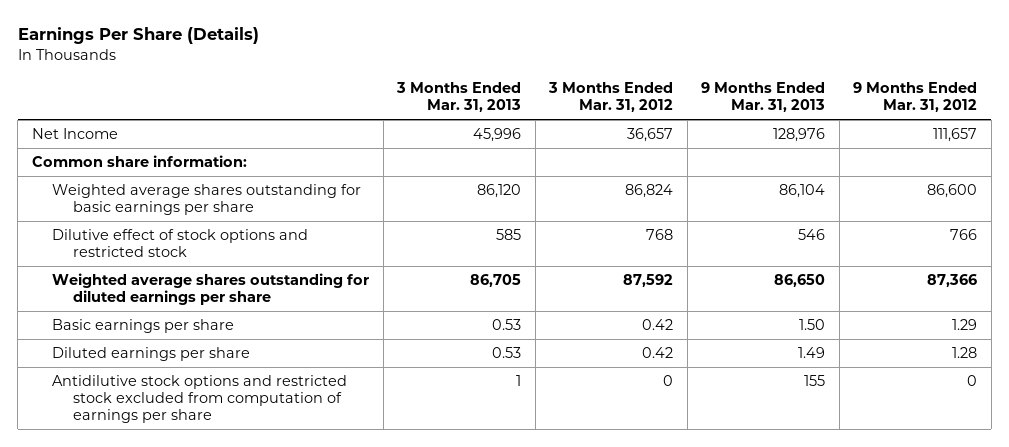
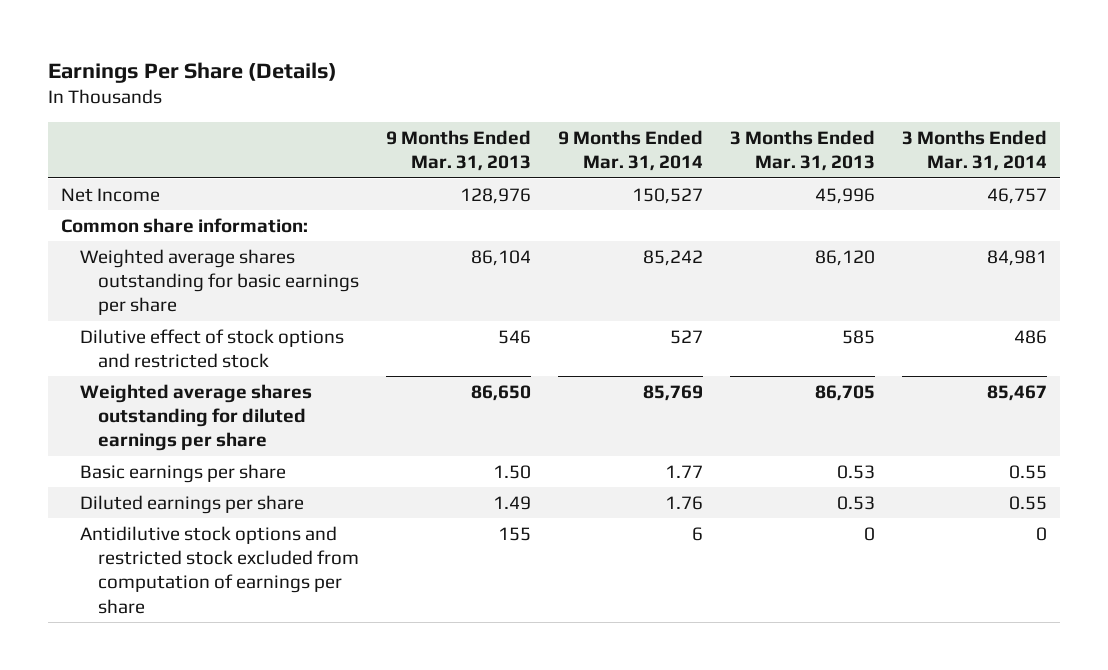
[548,82,674,113] 3 Months Ended Mar. 31, 2012 -> none
[853,82,978,113] 9 Months Ended Mar. 31, 2012 -> none
none -> [557,130,703,172] 9 Months Ended Mar. 31, 2014
none -> [901,130,1047,172] 3 Months Ended Mar. 31, 2014
[516,374,522,386] 1 -> [863,526,875,541] 0

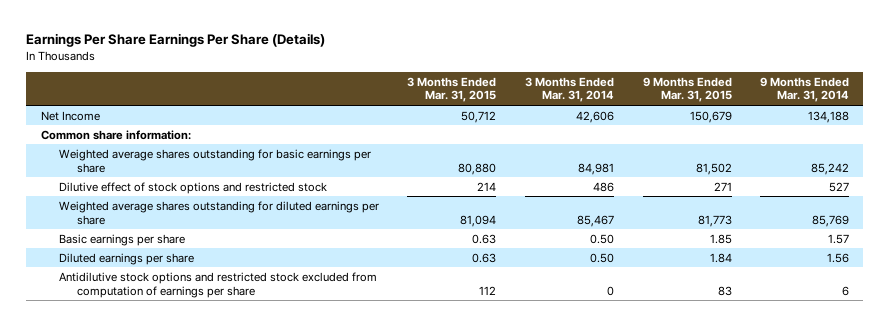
[47,61,337,83] Earnings Per Share (Details) -> [26,33,326,48] Earnings Per Share Earnings Per Share (Details)
[385,130,531,172] 9 Months Ended Mar. 31, 2013 -> none
[729,130,875,172] 3 Months Ended Mar. 31, 2013 -> none
none -> [407,76,497,103] 3 Months Ended Mar. 31, 2015
none -> [642,76,732,103] 9 Months Ended Mar. 31, 2015
[631,187,703,204] 150,527 -> [808,110,850,123] 134,188
[986,187,1047,204] 46,757 -> [575,110,614,123] 42,606
[664,464,703,478] 1.77 -> [828,233,850,244] 1.57
[1008,464,1047,479] 0.55 -> [589,233,614,244] 0.50
[664,495,703,510] 1.76 -> [827,252,850,263] 1.56
[1008,495,1047,510] 0.55 -> [589,252,614,263] 0.50

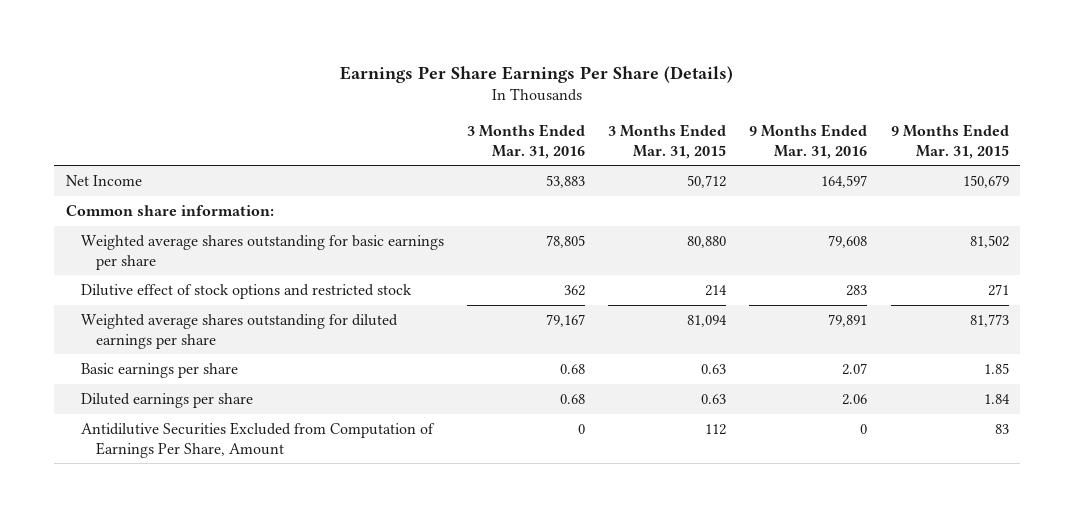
[524,76,614,103] 3 Months Ended Mar. 31, 2014 -> none
[760,76,850,103] 9 Months Ended Mar. 31, 2014 -> none
none -> [467,124,586,159] 3 Months Ended Mar. 31, 2016
none -> [749,124,868,159] 9 Months Ended Mar. 31, 2016
[58,271,377,298] Antidilutive stock options and restricted stock excluded from computation of earnings per share -> [81,422,436,458] Antidilutive Securities Excluded from Computation of Earnings Per Share, Amount

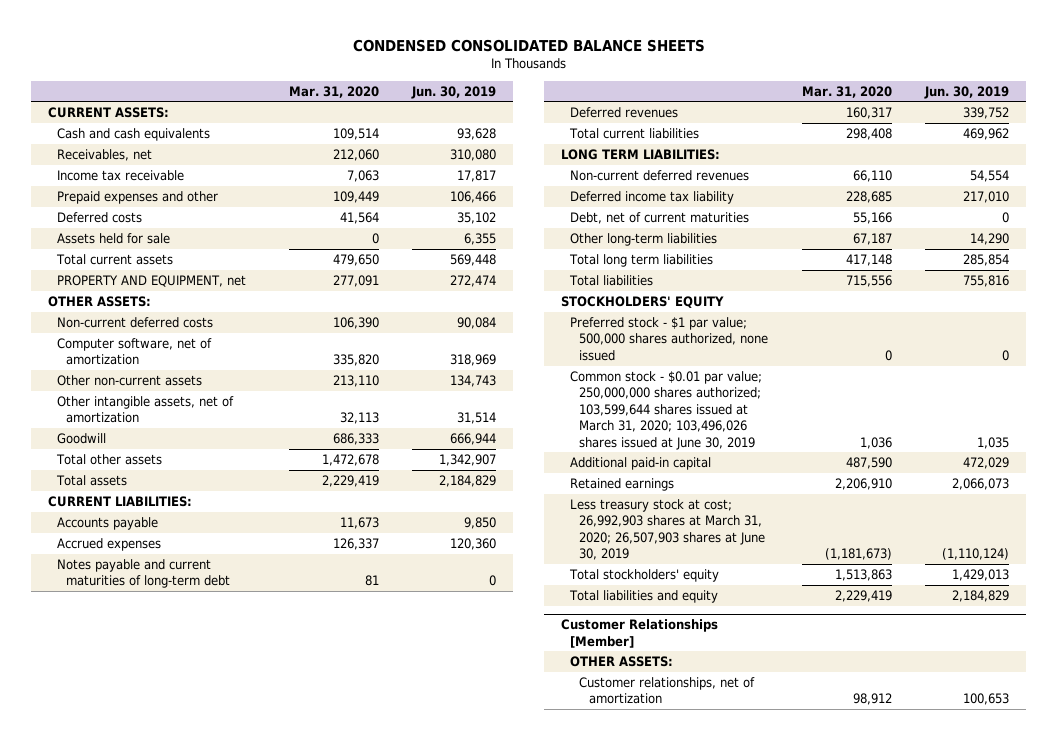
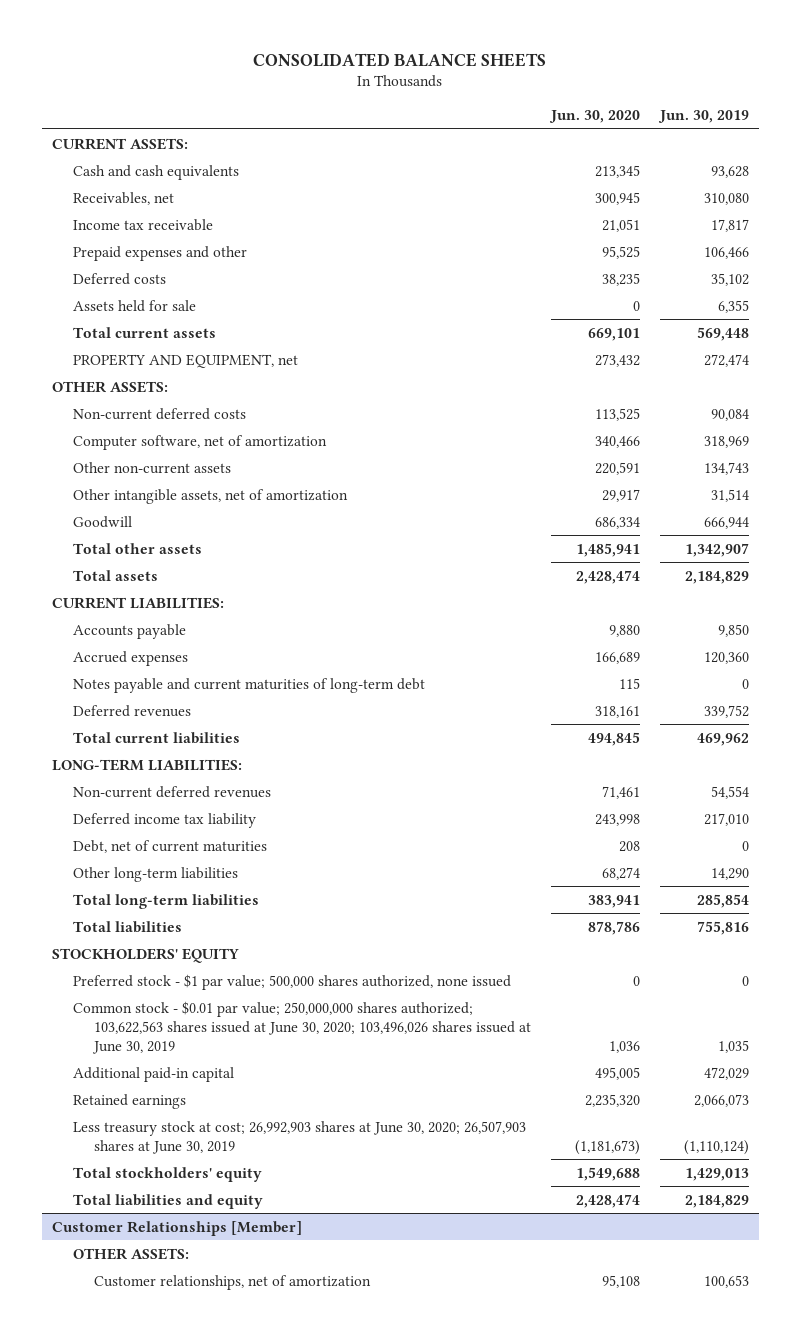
[352,39,705,53] CONDENSED CONSOLIDATED BALANCE SHEETS -> [253,52,547,67] CONSOLIDATED BALANCE SHEETS
[288,85,379,98] Mar. 31, 2020 -> none
none -> [549,110,641,124] Jun. 30, 2020
[561,148,721,160] LONG TERM LIABILITIES: -> [51,758,242,771] LONG-TERM LIABILITIES:
[569,253,714,267] Total long term liabilities -> [73,893,260,909] Total long-term liabilities
[570,370,763,450] Common stock - $0.01 par value; 250,000,000 shares authorized; 103,599,644 shares issued at March 31, 2020; 103,496,026 shares issued at June 30, 2019 -> [73,1000,532,1054] Common stock - $0.01 par value; 250,000,000 shares authorized; 103,622,563 shares issued at June 30, 2020; 103,496,026 shares issued at June 30, 2019
[570,498,766,561] Less treasury stock at cost; 26,992,903 shares at March 31, 2020; 26,507,903 shares at June 30, 2019 -> [73,1120,527,1154] Less treasury stock at cost; 26,992,903 shares at June 30, 2020; 26,507,903 shares at June 30, 2019

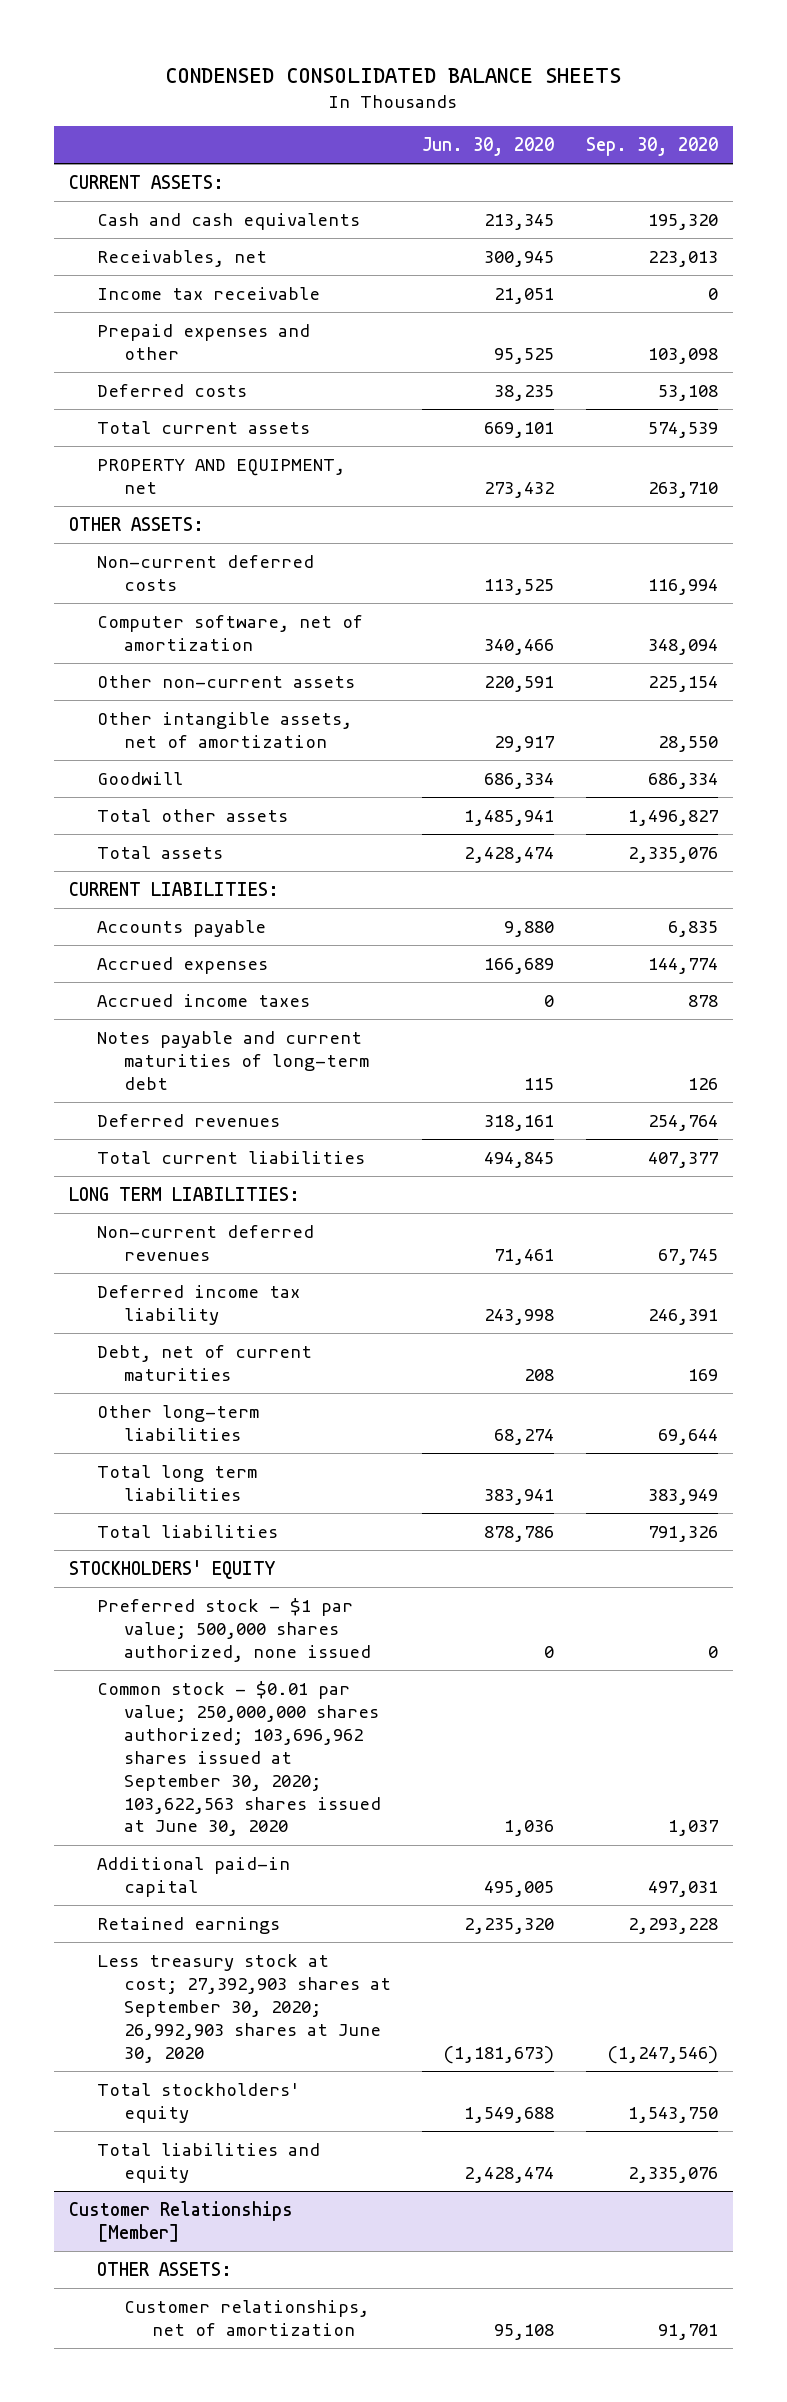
[253,52,547,67] CONSOLIDATED BALANCE SHEETS -> [165,67,622,83] CONDENSED CONSOLIDATED BALANCE SHEETS
[657,110,749,124] Jun. 30, 2019 -> none
none -> [585,137,718,157] Sep. 30, 2020
[73,299,197,312] Assets held for sale -> none
none -> [96,993,310,1007] Accrued income taxes
[51,758,242,771] LONG-TERM LIABILITIES: -> [69,1186,301,1201] LONG TERM LIABILITIES:
[73,893,260,909] Total long-term liabilities -> [96,1464,257,1501] Total long term liabilities
[73,1000,532,1054] Common stock - $0.01 par value; 250,000,000 shares authorized; 103,622,563 shares issued at June 30, 2020; 103,496,026 shares issued at June 30, 2019 -> [96,1680,382,1837] Common stock - $0.01 par value; 250,000,000 shares authorized; 103,696,962 shares issued at September 30, 2020; 103,622,563 shares issued at June 30, 2020
[73,1120,527,1154] Less treasury stock at cost; 26,992,903 shares at June 30, 2020; 26,507,903 shares at June 30, 2019 -> [96,1953,392,2063] Less treasury stock at cost; 27,392,903 shares at September 30, 2020; 26,992,903 shares at June 30, 2020

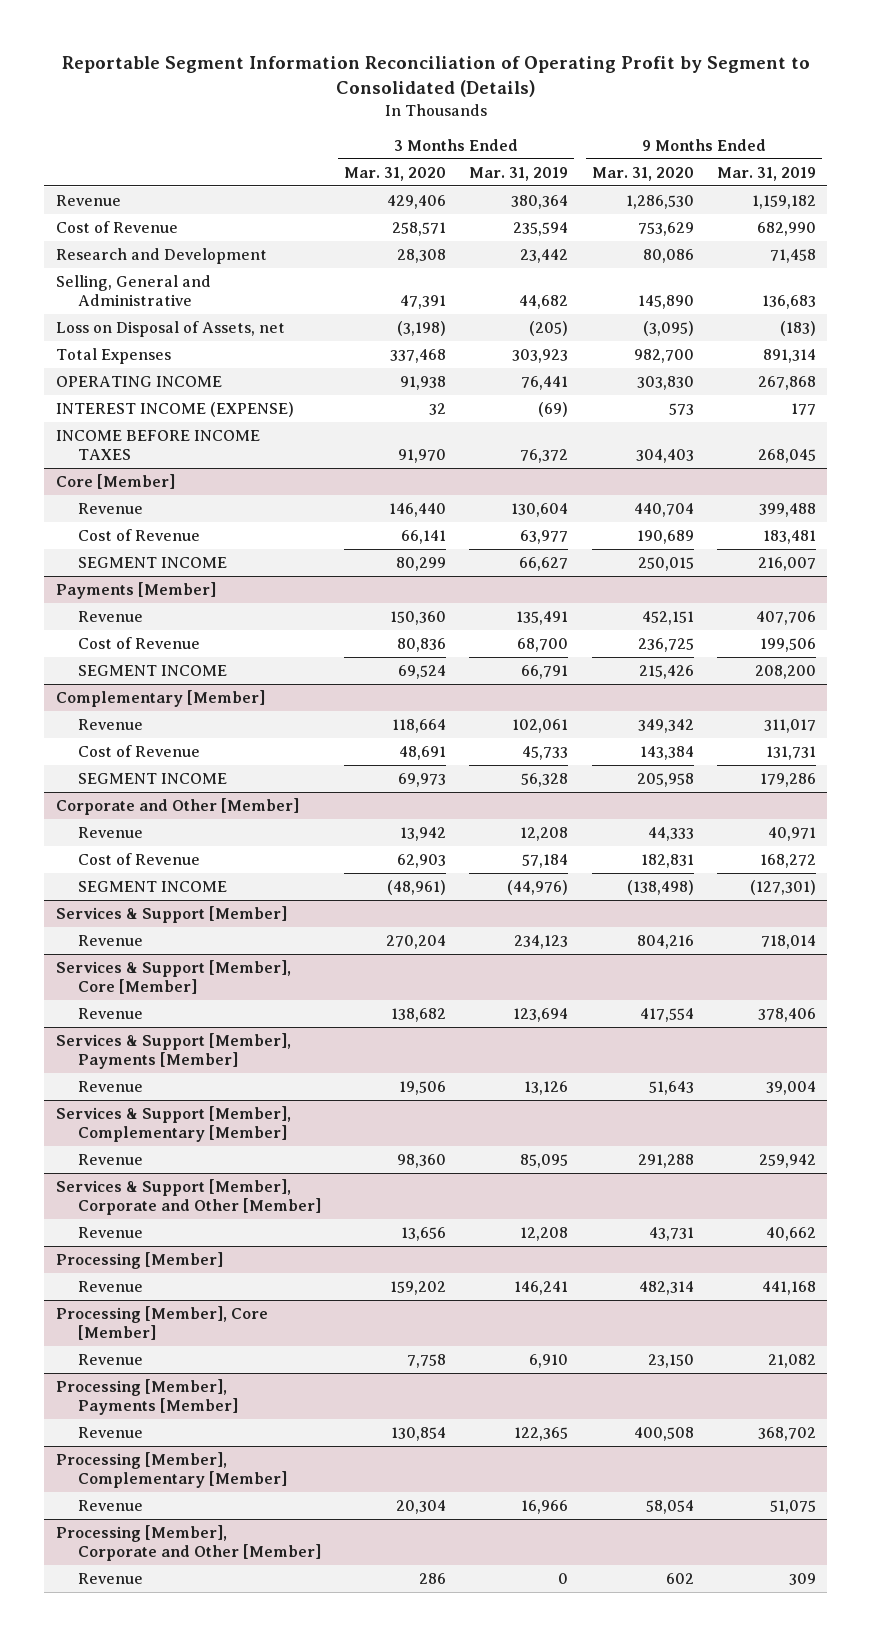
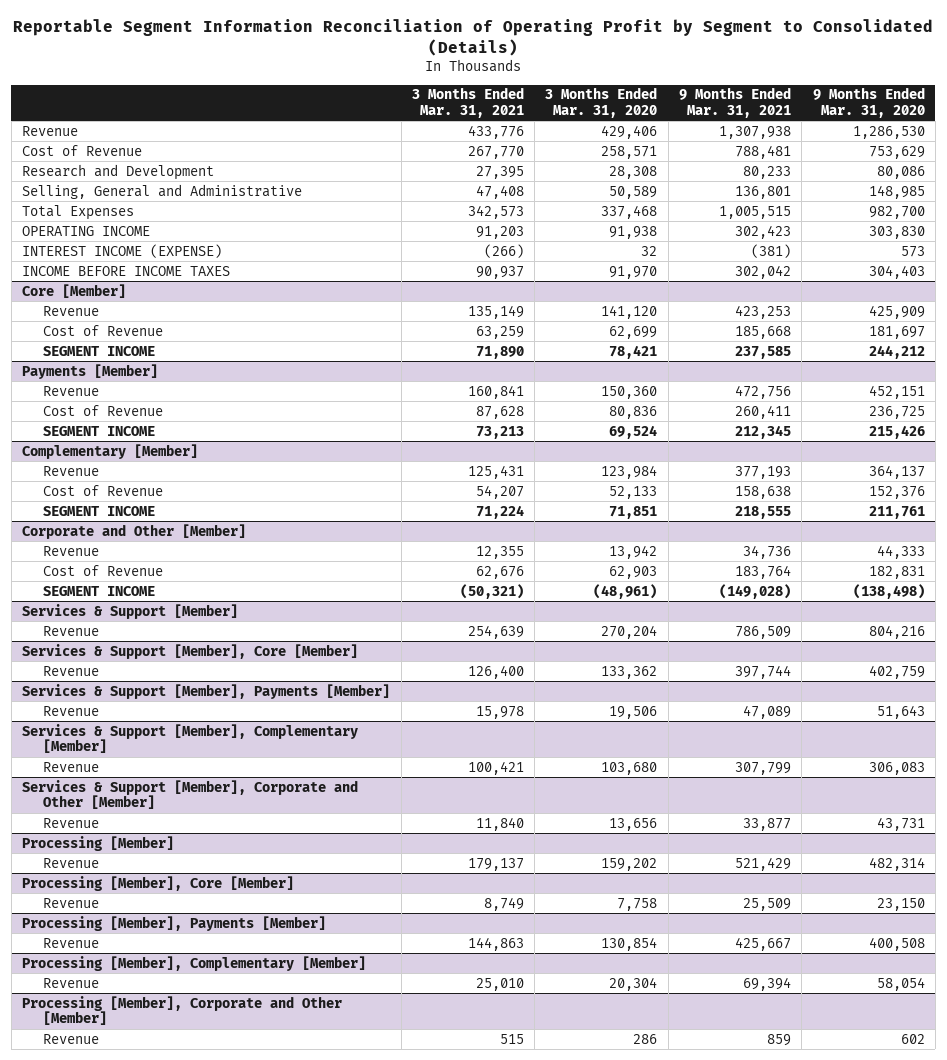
[469,166,569,181] Mar. 31, 2019 -> none
[716,166,816,181] Mar. 31, 2019 -> none
none -> [411,87,524,119] 3 Months Ended Mar. 31, 2021
none -> [679,87,792,119] 9 Months Ended Mar. 31, 2021
[55,320,285,337] Loss on Disposal of Assets, net -> none
[400,294,447,309] 47,391 -> [609,185,658,199] 50,589
[637,294,694,309] 145,890 -> [868,184,925,199] 148,985
[389,502,447,517] 146,440 -> [601,304,658,319] 141,120
[633,502,694,517] 440,704 -> [868,304,925,319] 425,909
[401,529,447,544] 66,141 -> [609,325,658,339] 62,699
[636,529,694,544] 190,689 -> [868,325,925,339] 181,697
[396,556,447,571] 80,299 -> [609,344,658,359] 78,421
[637,556,694,571] 250,015 -> [868,344,925,359] 244,212
[392,718,447,733] 118,664 -> [601,464,658,479] 123,984
[637,718,694,733] 349,342 -> [868,464,925,479] 364,137
[399,745,447,760] 48,691 -> [609,485,658,499] 52,133
[639,745,694,760] 143,384 -> [868,485,925,499] 152,376
[398,772,447,787] 69,973 -> [609,505,658,519] 71,851
[636,772,694,787] 205,958 -> [868,505,925,519] 211,761
[391,1007,447,1022] 138,682 -> [601,665,658,679] 133,362
[639,1007,694,1022] 417,554 -> [868,664,925,679] 402,759
[397,1153,447,1168] 98,360 -> [601,761,658,775] 103,680
[637,1153,694,1168] 291,288 -> [868,761,925,775] 306,083

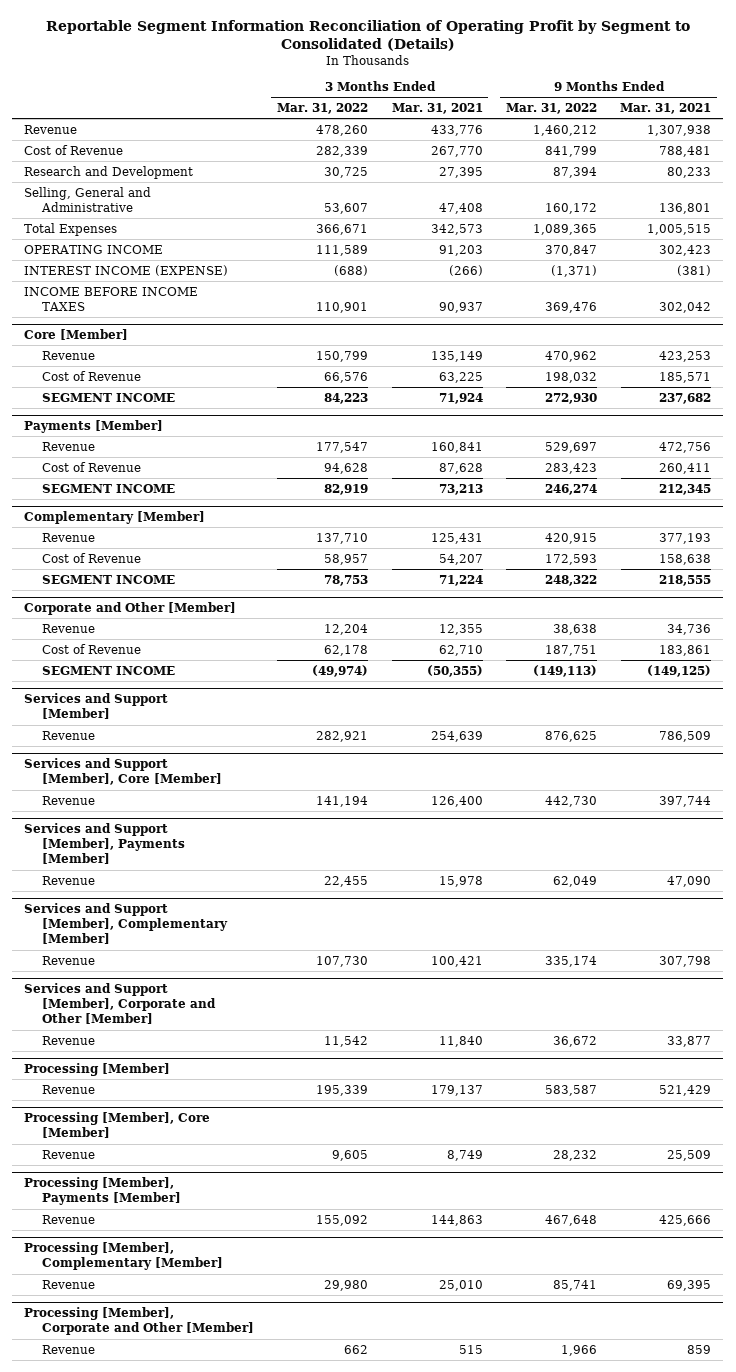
[545,87,658,119] 3 Months Ended Mar. 31, 2020 -> none
[812,87,925,119] 9 Months Ended Mar. 31, 2020 -> none
none -> [277,103,369,115] Mar. 31, 2022
none -> [506,103,598,115] Mar. 31, 2022
[475,325,524,339] 63,259 -> [438,371,483,383] 63,225
[735,325,792,339] 185,668 -> [659,371,712,383] 185,571
[475,345,524,359] 71,890 -> [438,392,483,404] 71,924
[735,345,792,359] 237,585 -> [659,392,712,404] 237,682
[475,565,524,579] 62,676 -> [438,644,483,656] 62,710
[735,564,792,579] 183,764 -> [659,644,712,656] 183,861
[459,583,524,599] (50,321) -> [426,664,483,677] (50,355)
[719,583,792,599] (149,028) -> [647,664,712,677] (149,125)
[22,603,239,619] Services & Support [Member] -> [24,693,169,720] Services and Support [Member]
[22,643,359,659] Services & Support [Member], Core [Member] -> [24,758,222,786] Services and Support [Member], Core [Member]
[22,683,391,699] Services & Support [Member], Payments [Member] -> [24,823,185,865] Services and Support [Member], Payments [Member]
[743,704,792,719] 47,089 -> [667,875,712,887] 47,090
[22,723,359,754] Services & Support [Member], Complementary [Member] -> [24,903,228,945] Services and Support [Member], Complementary [Member]
[735,761,792,775] 307,799 -> [659,955,712,967] 307,798
[22,779,359,810] Services & Support [Member], Corporate and Other [Member] -> [24,983,216,1025] Services and Support [Member], Corporate and Other [Member]
[735,936,792,951] 425,667 -> [659,1214,712,1226] 425,666
[743,976,792,991] 69,394 -> [667,1279,712,1291] 69,395

